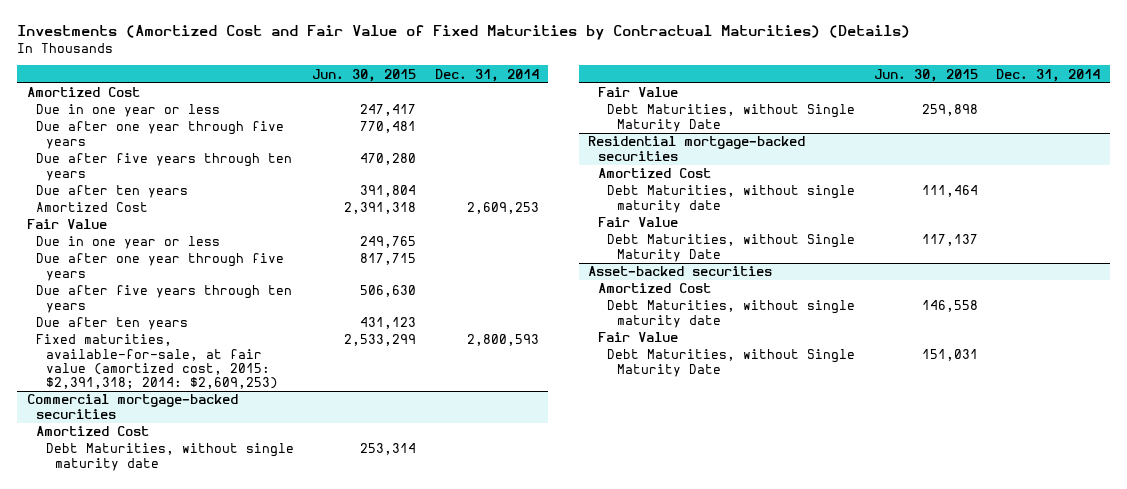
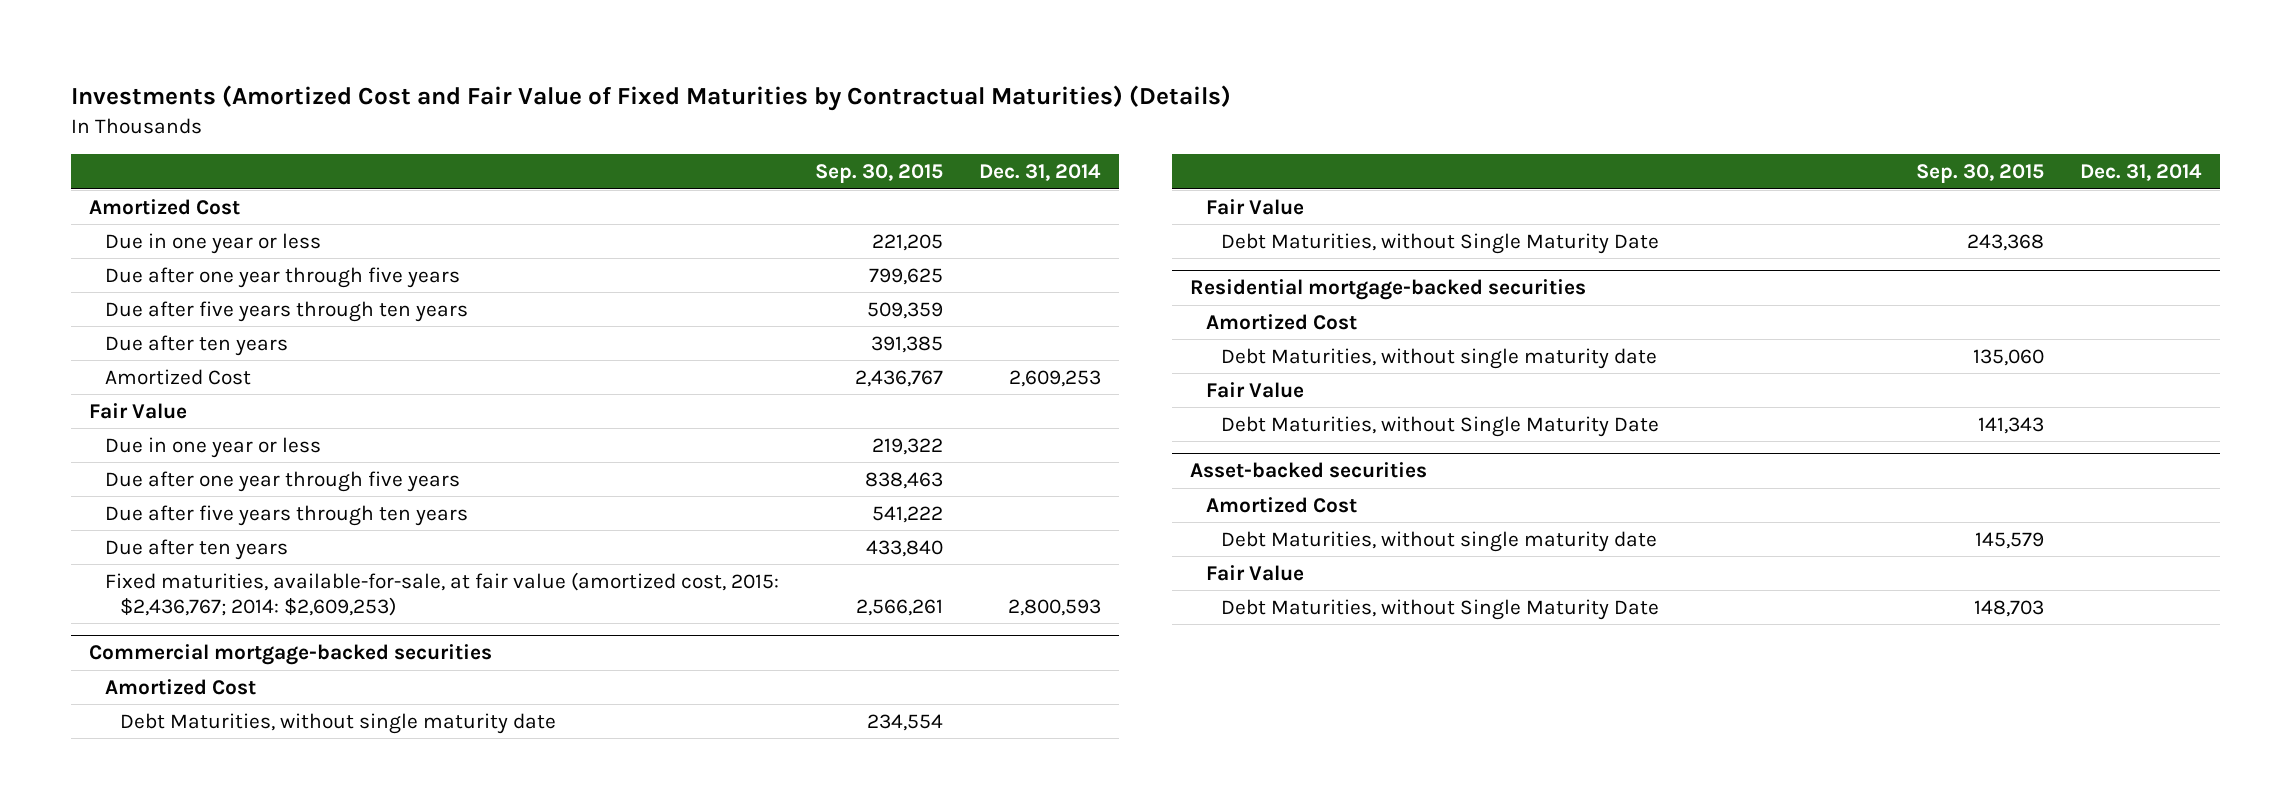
[312,68,417,82] Jun. 30, 2015 -> none
none -> [815,164,944,184] Sep. 30, 2015
[36,334,278,389] Fixed maturities, available-for-sale, at fair value (amortized cost, 2015: $2,391,318; 2014: $2,609,253) -> [104,571,779,616] Fixed maturities, available-for-sale, at fair value (amortized cost, 2015: $2,436,767; 2014: $2,609,253)

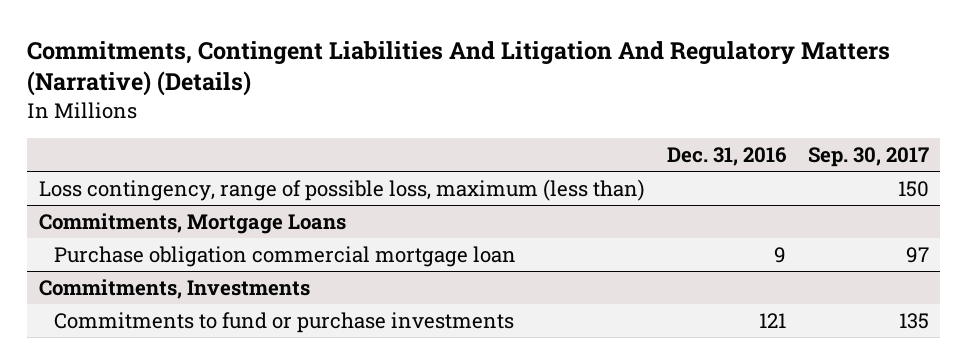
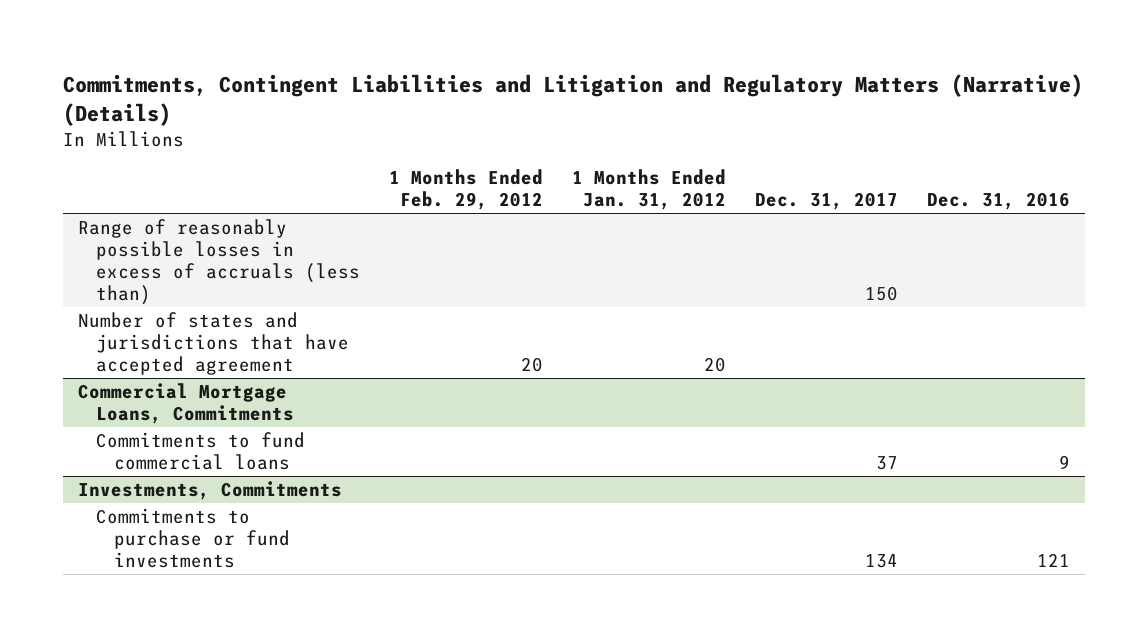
[27,40,891,97] Commitments, Contingent Liabilities And Litigation And Regulatory Matters (Narrative) (Details) -> [63,73,1084,126] Commitments, Contingent Liabilities and Litigation and Regulatory Matters (Narrative) (Details)
[808,147,930,168] Sep. 30, 2017 -> none
none -> [388,169,543,211] 1 Months Ended Feb. 29, 2012
none -> [571,169,726,211] 1 Months Ended Jan. 31, 2012
none -> [755,192,899,211] Dec. 31, 2017
[38,178,645,201] Loss contingency, range of possible loss, maximum (less than) -> [77,218,360,306] Range of reasonably possible losses in excess of accruals (less than)
none -> [77,311,349,376] Number of states and jurisdictions that have accepted agreement
[38,212,346,234] Commitments, Mortgage Loans -> [77,382,294,424] Commercial Mortgage Loans, Commitments
[54,245,517,267] Purchase obligation commercial mortgage loan -> [95,431,305,470] Commitments to fund commercial loans
[38,278,310,299] Commitments, Investments -> [77,480,342,500] Investments, Commitments
[54,311,515,333] Commitments to fund or purchase investments -> [95,507,291,569] Commitments to purchase or fund investments

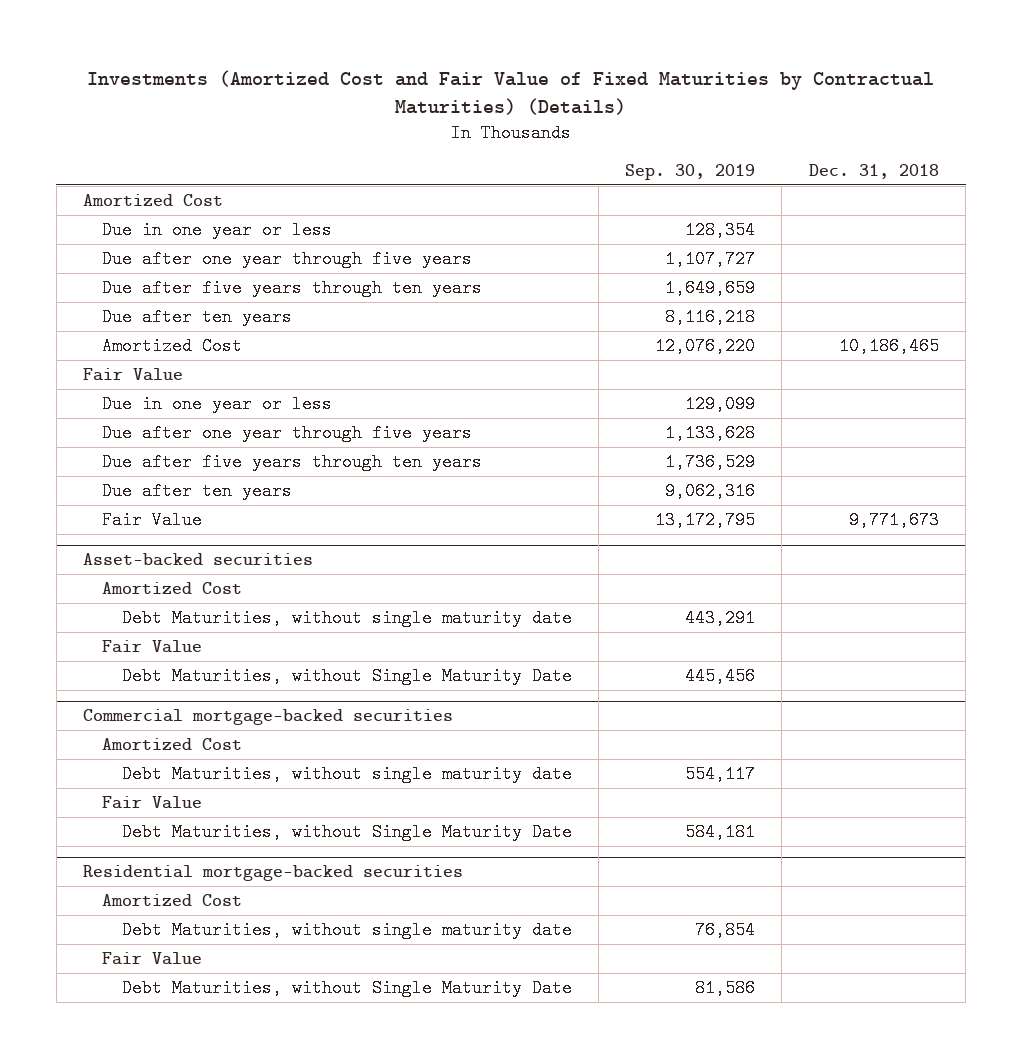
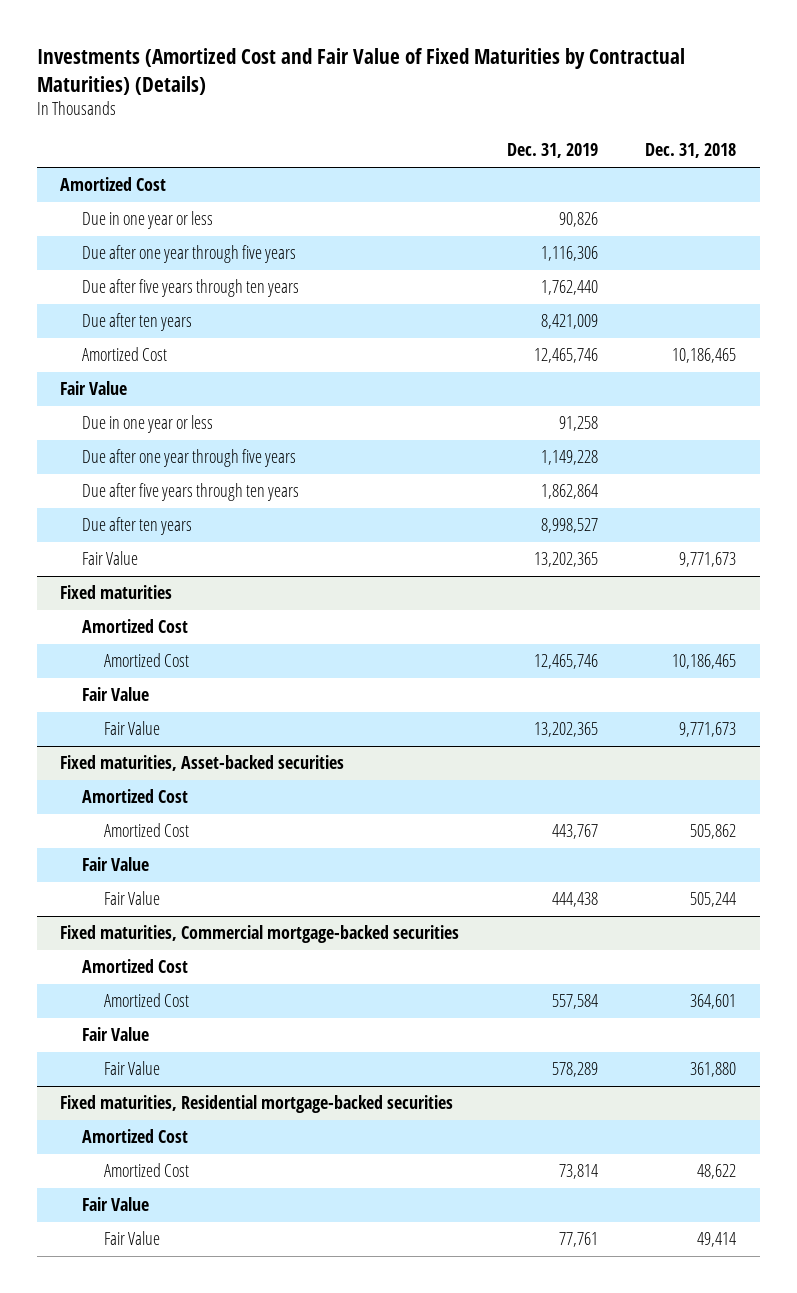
[625,164,756,181] Sep. 30, 2019 -> none
none -> [506,143,598,159] Dec. 31, 2019
none -> [60,585,173,600] Fixed maturities
none -> [82,619,189,634] Amortized Cost
none -> [103,653,189,668] Amortized Cost
none -> [82,687,150,702] Fair Value
none -> [103,721,160,736] Fair Value
[83,553,314,567] Asset-backed securities -> [60,755,345,772] Fixed maturities, Asset-backed securities
[121,608,572,627] Debt Maturities, without single maturity date -> none
none -> [103,823,189,838] Amortized Cost
[121,666,572,685] Debt Maturities, without Single Maturity Date -> none
none -> [103,891,160,906] Fair Value
[83,709,454,726] Commercial mortgage-backed securities -> [60,925,460,944] Fixed maturities, Commercial mortgage-backed securities
[121,764,572,783] Debt Maturities, without single maturity date -> none
none -> [103,993,189,1008] Amortized Cost
[121,822,572,841] Debt Maturities, without Single Maturity Date -> none
none -> [103,1061,160,1076] Fair Value
[83,865,464,882] Residential mortgage-backed securities -> [60,1095,454,1114] Fixed maturities, Residential mortgage-backed securities
[121,920,572,939] Debt Maturities, without single maturity date -> none
none -> [103,1163,189,1178] Amortized Cost
[121,978,572,997] Debt Maturities, without Single Maturity Date -> none
none -> [103,1231,160,1246] Fair Value

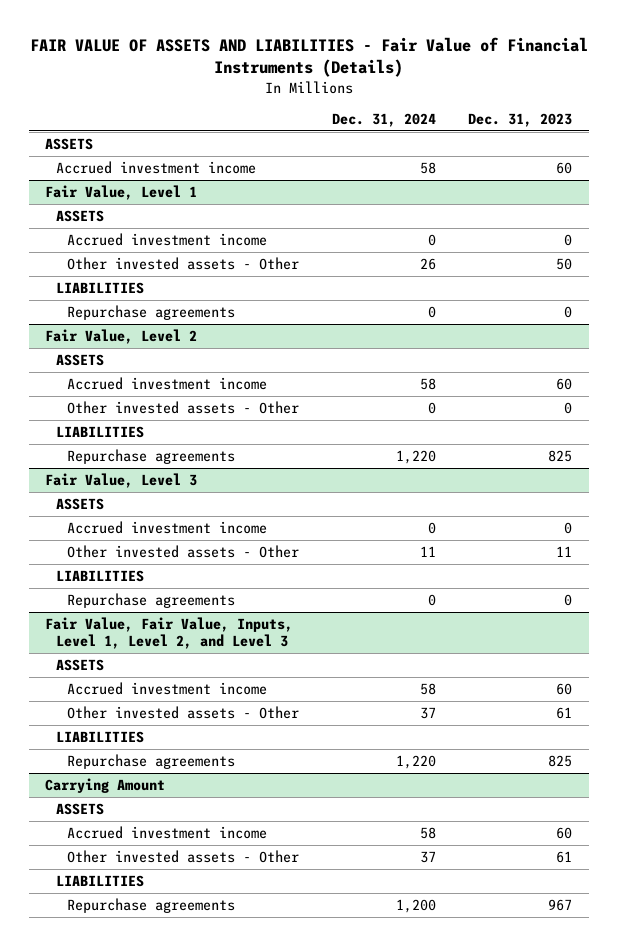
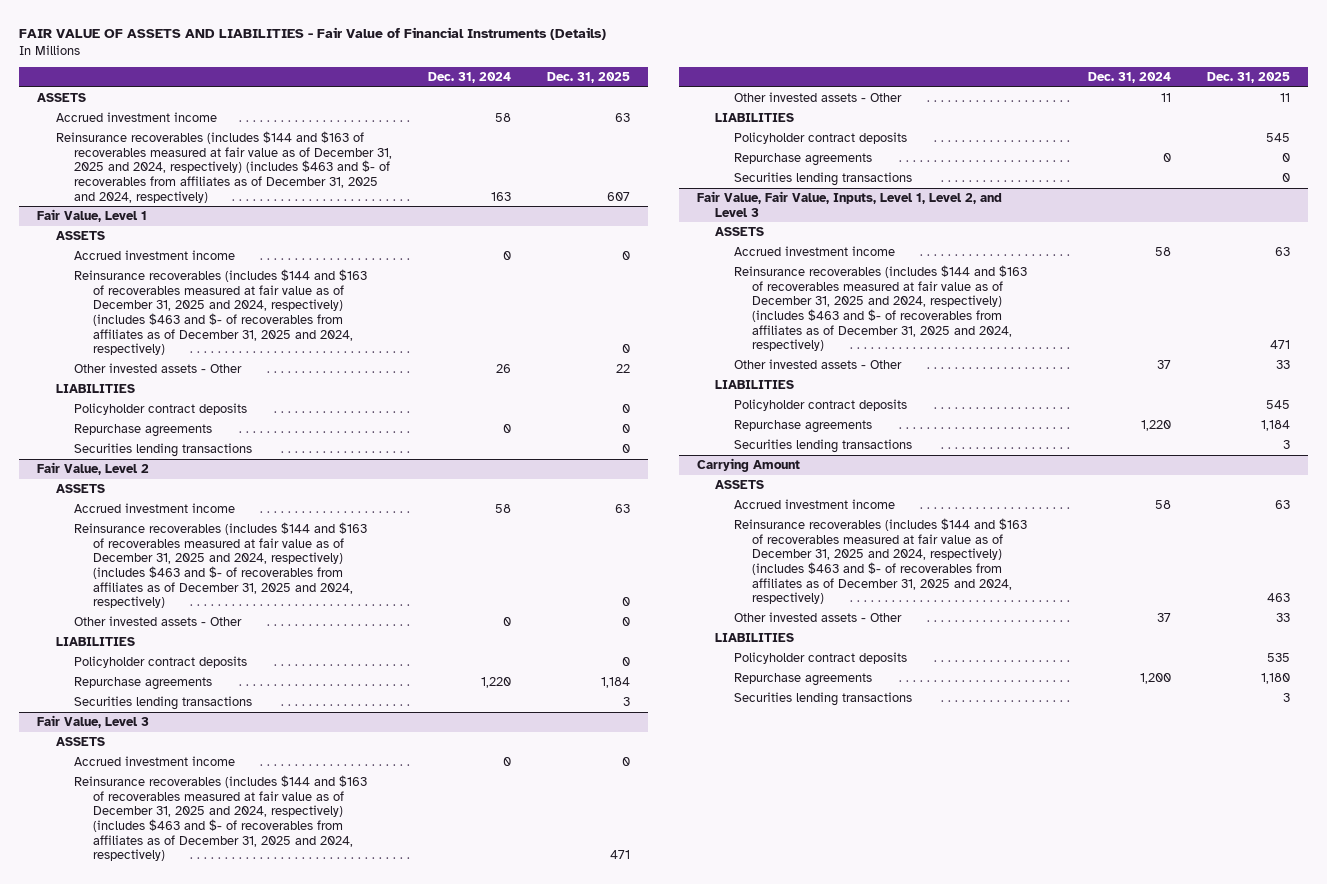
[468,112,573,127] Dec. 31, 2023 -> none
none -> [547,72,631,84] Dec. 31, 2025
none -> [55,131,393,203] Reinsurance recoverables (includes $144 and $163 of recoverables measured at fair value as of December 31, 2025 and 2024, respectively) (includes $463 and $- of recoverables from affiliates as of December 31, 2025 and 2024, respectively)
none -> [74,269,368,356] Reinsurance recoverables (includes $144 and $163 of recoverables measured at fair value as of December 31, 2025 and 2024, respectively) (includes $463 and $- of recoverables from affiliates as of December 31, 2025 and 2024, respectively)
none -> [74,403,248,416] Policyholder contract deposits
none -> [74,443,253,458] Securities lending transactions
none -> [74,522,368,609] Reinsurance recoverables (includes $144 and $163 of recoverables measured at fair value as of December 31, 2025 and 2024, respectively) (includes $463 and $- of recoverables from affiliates as of December 31, 2025 and 2024, respectively)
none -> [74,656,248,669] Policyholder contract deposits
none -> [74,696,253,711] Securities lending transactions
none -> [74,775,368,862] Reinsurance recoverables (includes $144 and $163 of recoverables measured at fair value as of December 31, 2025 and 2024, respectively) (includes $463 and $- of recoverables from affiliates as of December 31, 2025 and 2024, respectively)
none -> [733,132,907,145] Policyholder contract deposits
none -> [733,172,912,187] Securities lending transactions
none -> [733,265,1027,352] Reinsurance recoverables (includes $144 and $163 of recoverables measured at fair value as of December 31, 2025 and 2024, respectively) (includes $463 and $- of recoverables from affiliates as of December 31, 2025 and 2024, respectively)
none -> [733,399,907,412] Policyholder contract deposits
none -> [733,439,912,454] Securities lending transactions
none -> [733,518,1027,605] Reinsurance recoverables (includes $144 and $163 of recoverables measured at fair value as of December 31, 2025 and 2024, respectively) (includes $463 and $- of recoverables from affiliates as of December 31, 2025 and 2024, respectively)
none -> [733,652,907,665] Policyholder contract deposits
none -> [733,692,912,707] Securities lending transactions

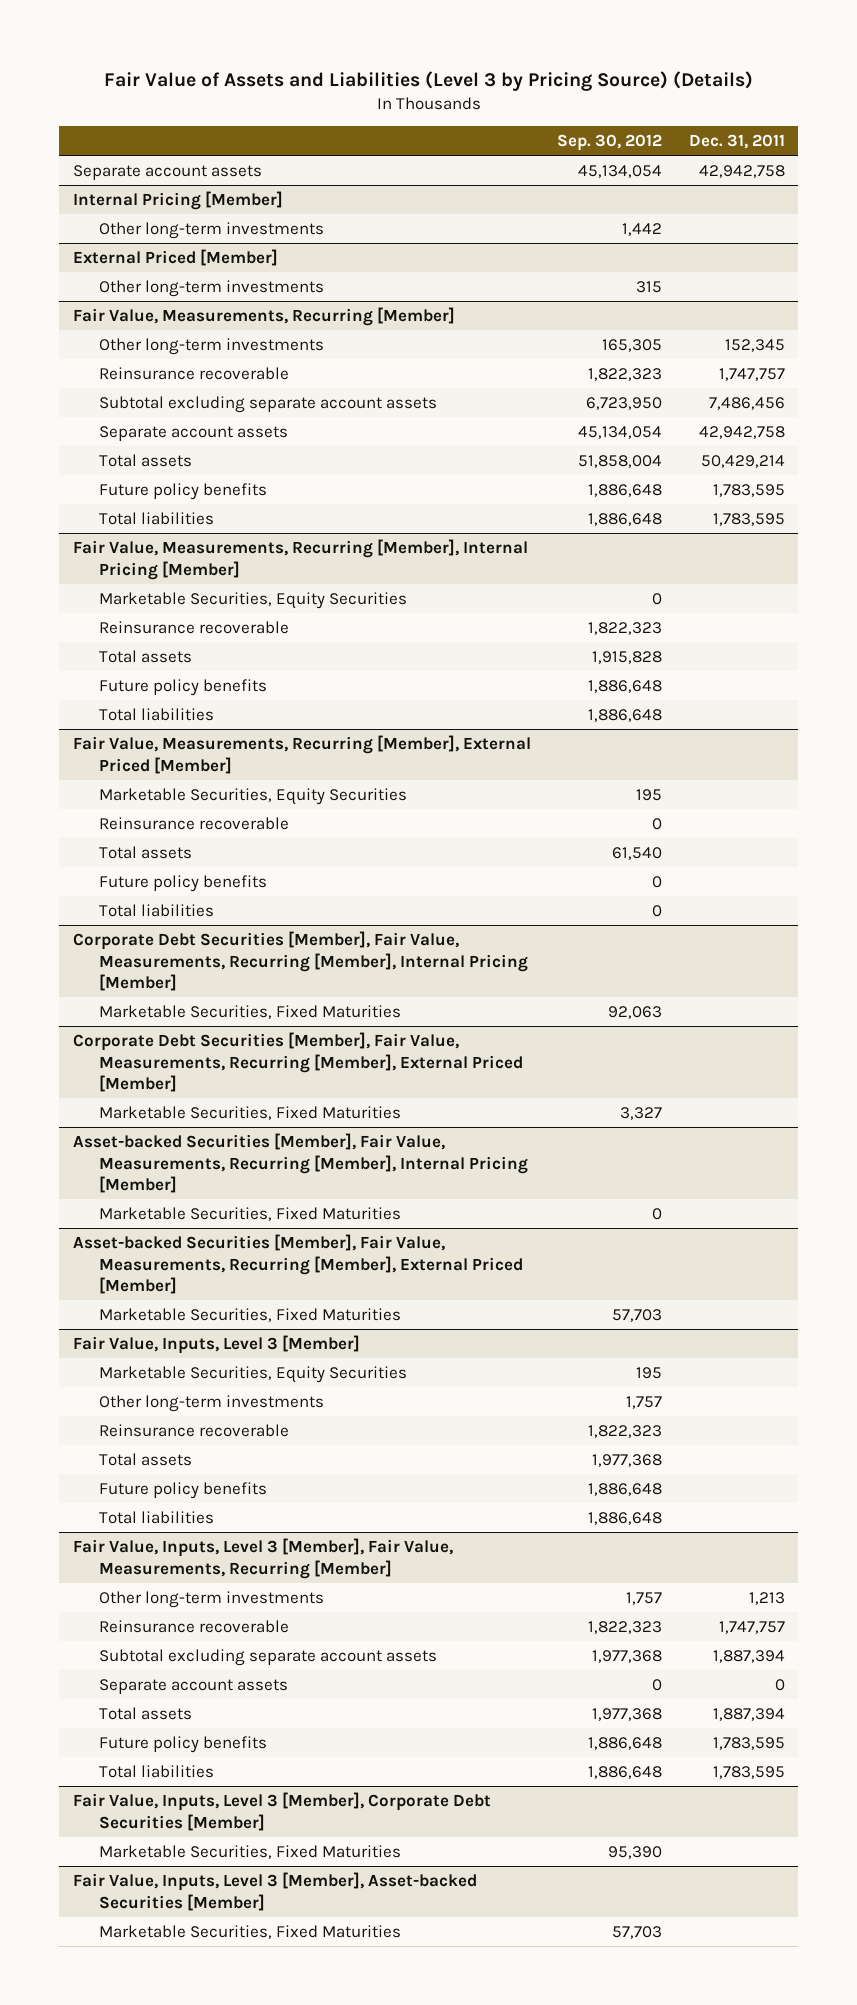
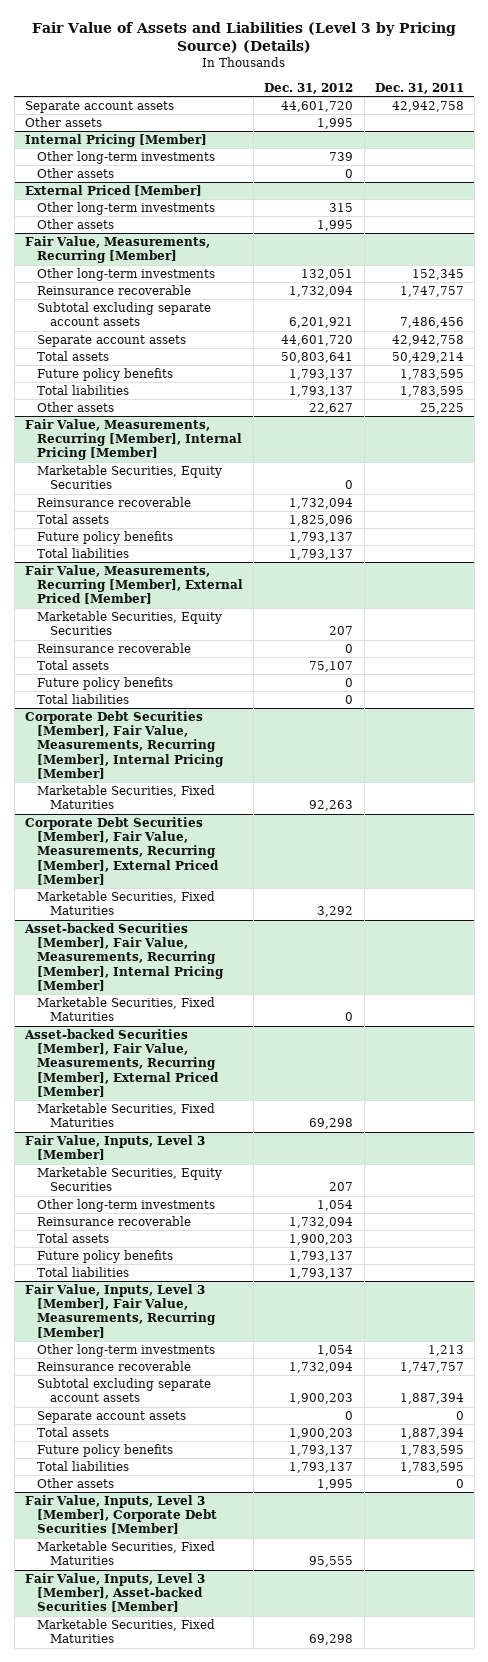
[557,133,663,151] Sep. 30, 2012 -> none
none -> [264,82,354,94] Dec. 31, 2012
none -> [24,117,102,128] Other assets
none -> [37,168,115,179] Other assets
none -> [37,219,115,230] Other assets
none -> [37,402,115,413] Other assets
none -> [37,1478,115,1489] Other assets

